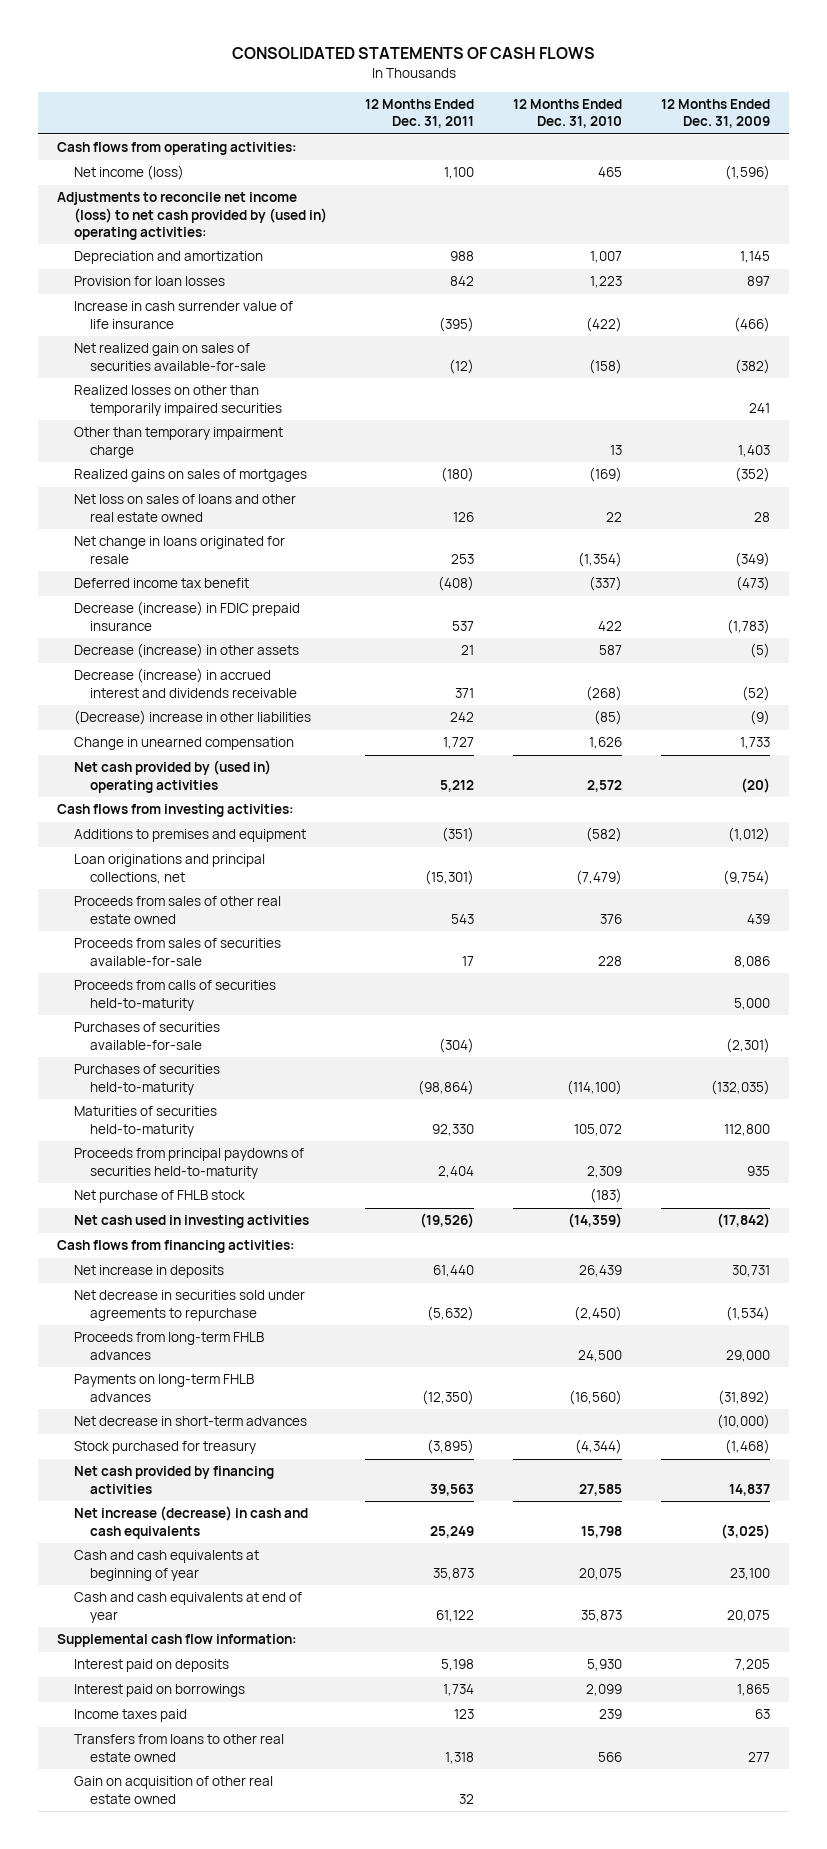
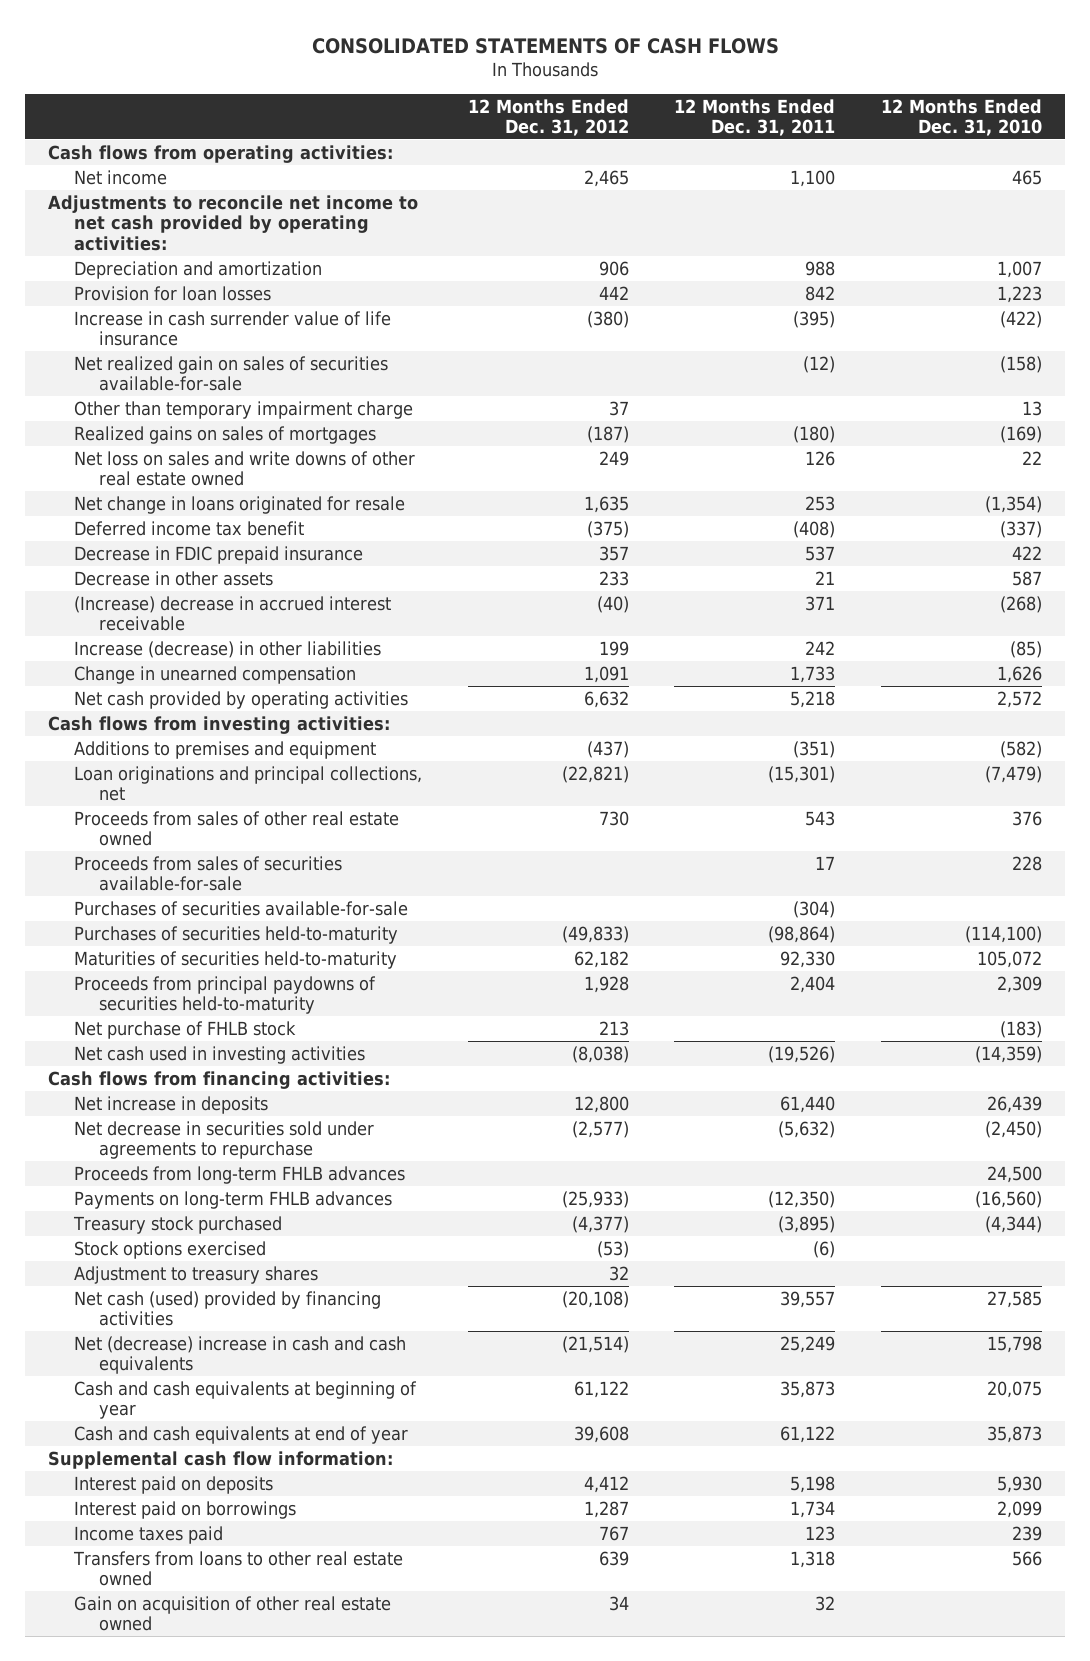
[660,98,770,129] 12 Months Ended Dec. 31, 2009 -> none
none -> [467,98,629,136] 12 Months Ended Dec. 31, 2012
[73,165,184,181] Net income (loss) -> [73,169,167,185] Net income
[57,192,327,241] Adjustments to reconcile net income (loss) to net cash provided by (used in) operating activities: -> [48,194,419,251] Adjustments to reconcile net income to net cash provided by operating activities:
[73,385,282,416] Realized losses on other than temporarily impaired securities -> none
[73,494,296,522] Net loss on sales of loans and other real estate owned -> [73,450,415,487] Net loss on sales and write downs of other real estate owned
[73,601,300,631] Decrease (increase) in FDIC prepaid insurance -> [73,545,363,564] Decrease in FDIC prepaid insurance
[73,643,299,659] Decrease (increase) in other assets -> [73,570,273,586] Decrease in other assets
[73,668,297,698] Decrease (increase) in accrued interest and dividends receivable -> [73,595,391,632] (Increase) decrease in accrued interest receivable
[73,710,311,726] (Decrease) increase in other liabilities -> [73,640,381,658] Increase (decrease) in other liabilities
[443,737,475,750] 1,727 -> [790,665,836,683] 1,733
[73,760,271,793] Net cash provided by (used in) operating activities -> [73,690,408,709] Net cash provided by operating activities
[440,779,475,792] 5,212 -> [790,690,836,708] 5,218
[73,980,276,1011] Proceeds from calls of securities held-to-maturity -> none
[73,1416,307,1427] Net decrease in short-term advances -> none
[73,1441,256,1455] Stock purchased for treasury -> [72,1215,282,1234] Treasury stock purchased
none -> [73,1240,266,1259] Stock options exercised
none -> [73,1265,318,1284] Adjustment to treasury shares
[73,1466,274,1494] Net cash provided by financing activities -> [73,1290,381,1327] Net cash (used) provided by financing activities
[430,1483,475,1496] 39,563 -> [780,1290,836,1308] 39,557
[73,1506,308,1539] Net increase (decrease) in cash and cash equivalents -> [73,1335,406,1375] Net (decrease) increase in cash and cash equivalents

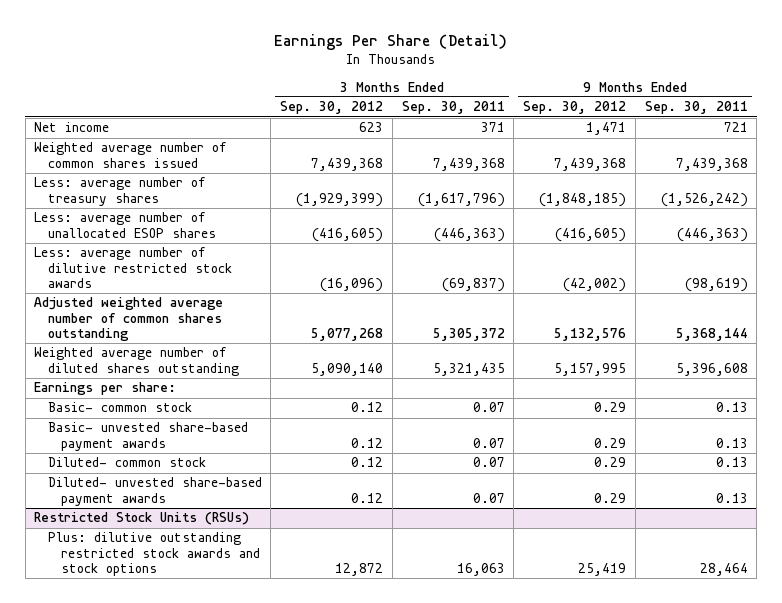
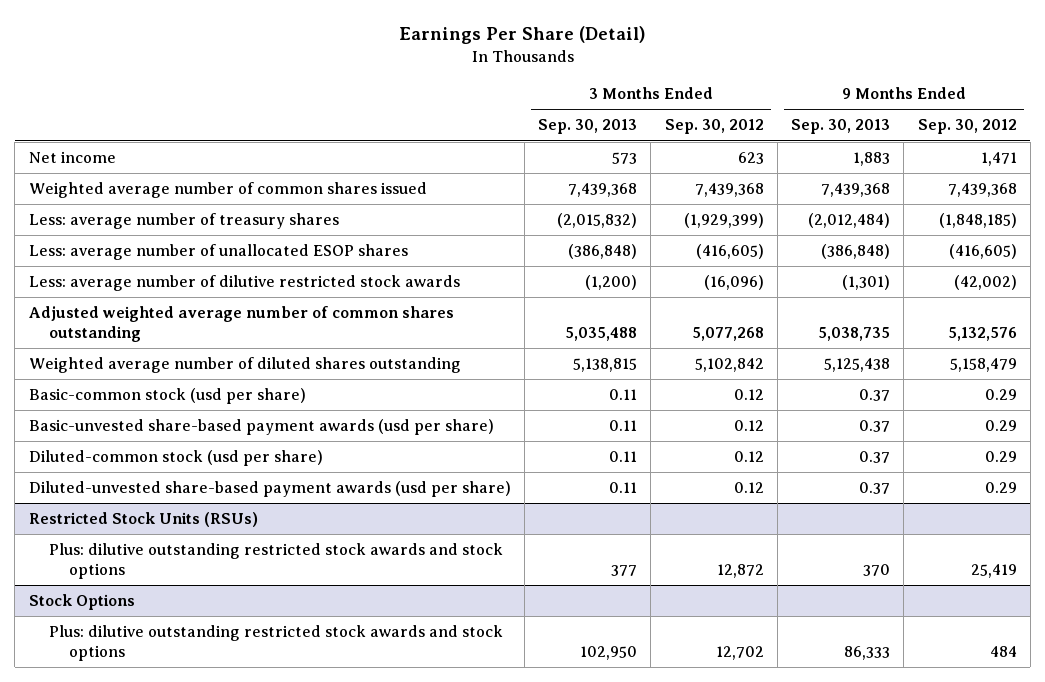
[401,101,505,115] Sep. 30, 2011 -> none
[644,101,748,115] Sep. 30, 2011 -> none
none -> [538,119,638,135] Sep. 30, 2013
none -> [791,119,891,135] Sep. 30, 2013
[34,382,177,396] Earnings per share: -> none
[311,362,384,376] 5,090,140 -> [694,358,764,373] 5,102,842
[554,362,627,376] 5,157,995 -> [949,358,1017,373] 5,158,479
[47,402,192,413] Basic- common stock -> [28,388,306,405] Basic-common stock (usd per share)
[47,422,248,451] Basic- unvested share-based payment awards -> [28,419,494,436] Basic-unvested share-based payment awards (usd per share)
[47,457,206,468] Diluted- common stock -> [28,450,323,467] Diluted-common stock (usd per share)
[47,477,262,506] Diluted- unvested share-based payment awards -> [28,481,511,498] Diluted-unvested share-based payment awards (usd per share)
none -> [28,594,135,611] Stock Options
none -> [48,625,503,661] Plus: dilutive outstanding restricted stock awards and stock options

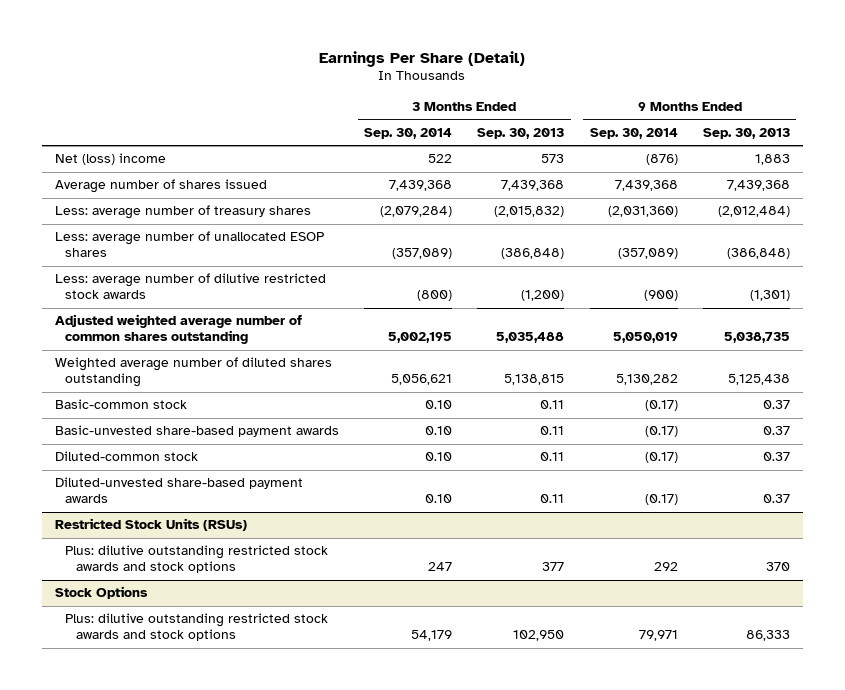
[664,119,764,135] Sep. 30, 2012 -> none
[917,119,1017,135] Sep. 30, 2012 -> none
none -> [363,128,452,140] Sep. 30, 2014
none -> [589,128,678,140] Sep. 30, 2014
[28,151,116,164] Net income -> [54,153,166,166] Net (loss) income
[28,182,427,199] Weighted average number of common shares issued -> [54,179,267,194] Average number of shares issued
[28,388,306,405] Basic-common stock (usd per share) -> [54,399,187,410] Basic-common stock
[28,419,494,436] Basic-unvested share-based payment awards (usd per share) -> [54,425,339,438] Basic-unvested share-based payment awards
[28,450,323,467] Diluted-common stock (usd per share) -> [54,451,198,462] Diluted-common stock
[28,481,511,498] Diluted-unvested share-based payment awards (usd per share) -> [54,477,303,504] Diluted-unvested share-based payment awards

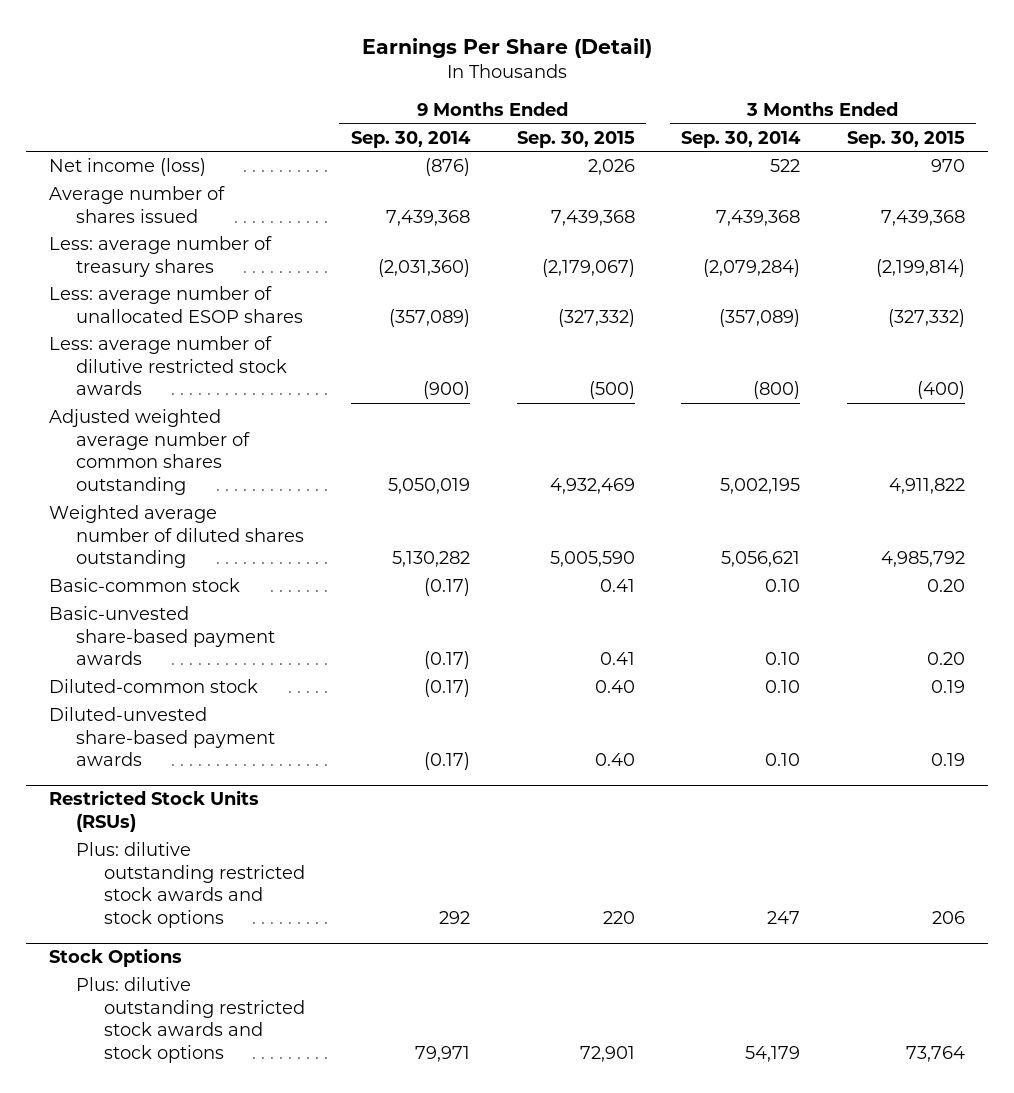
[477,128,565,140] Sep. 30, 2013 -> none
[702,128,790,140] Sep. 30, 2013 -> none
none -> [516,130,635,148] Sep. 30, 2015
none -> [846,130,965,148] Sep. 30, 2015
[54,153,166,166] Net (loss) income -> [49,158,207,177] Net income (loss)

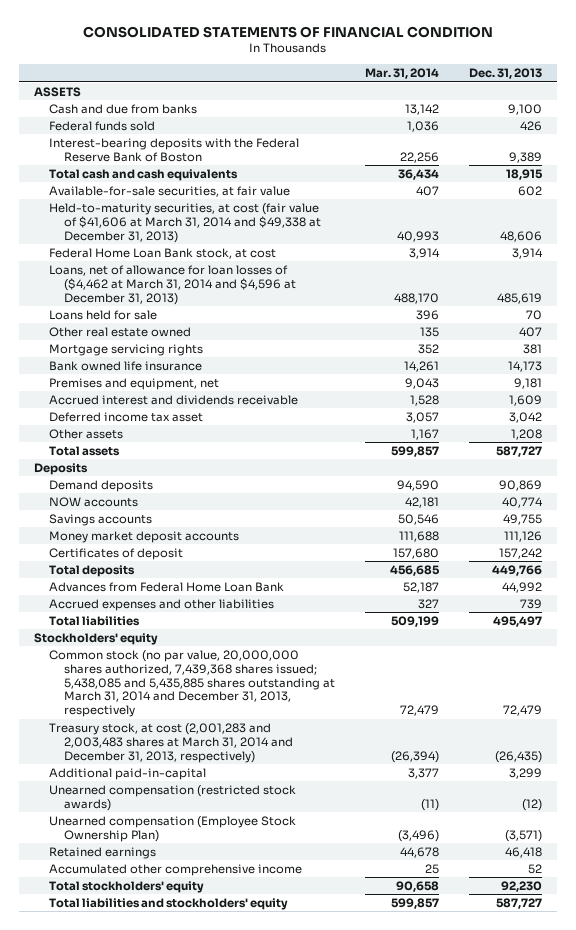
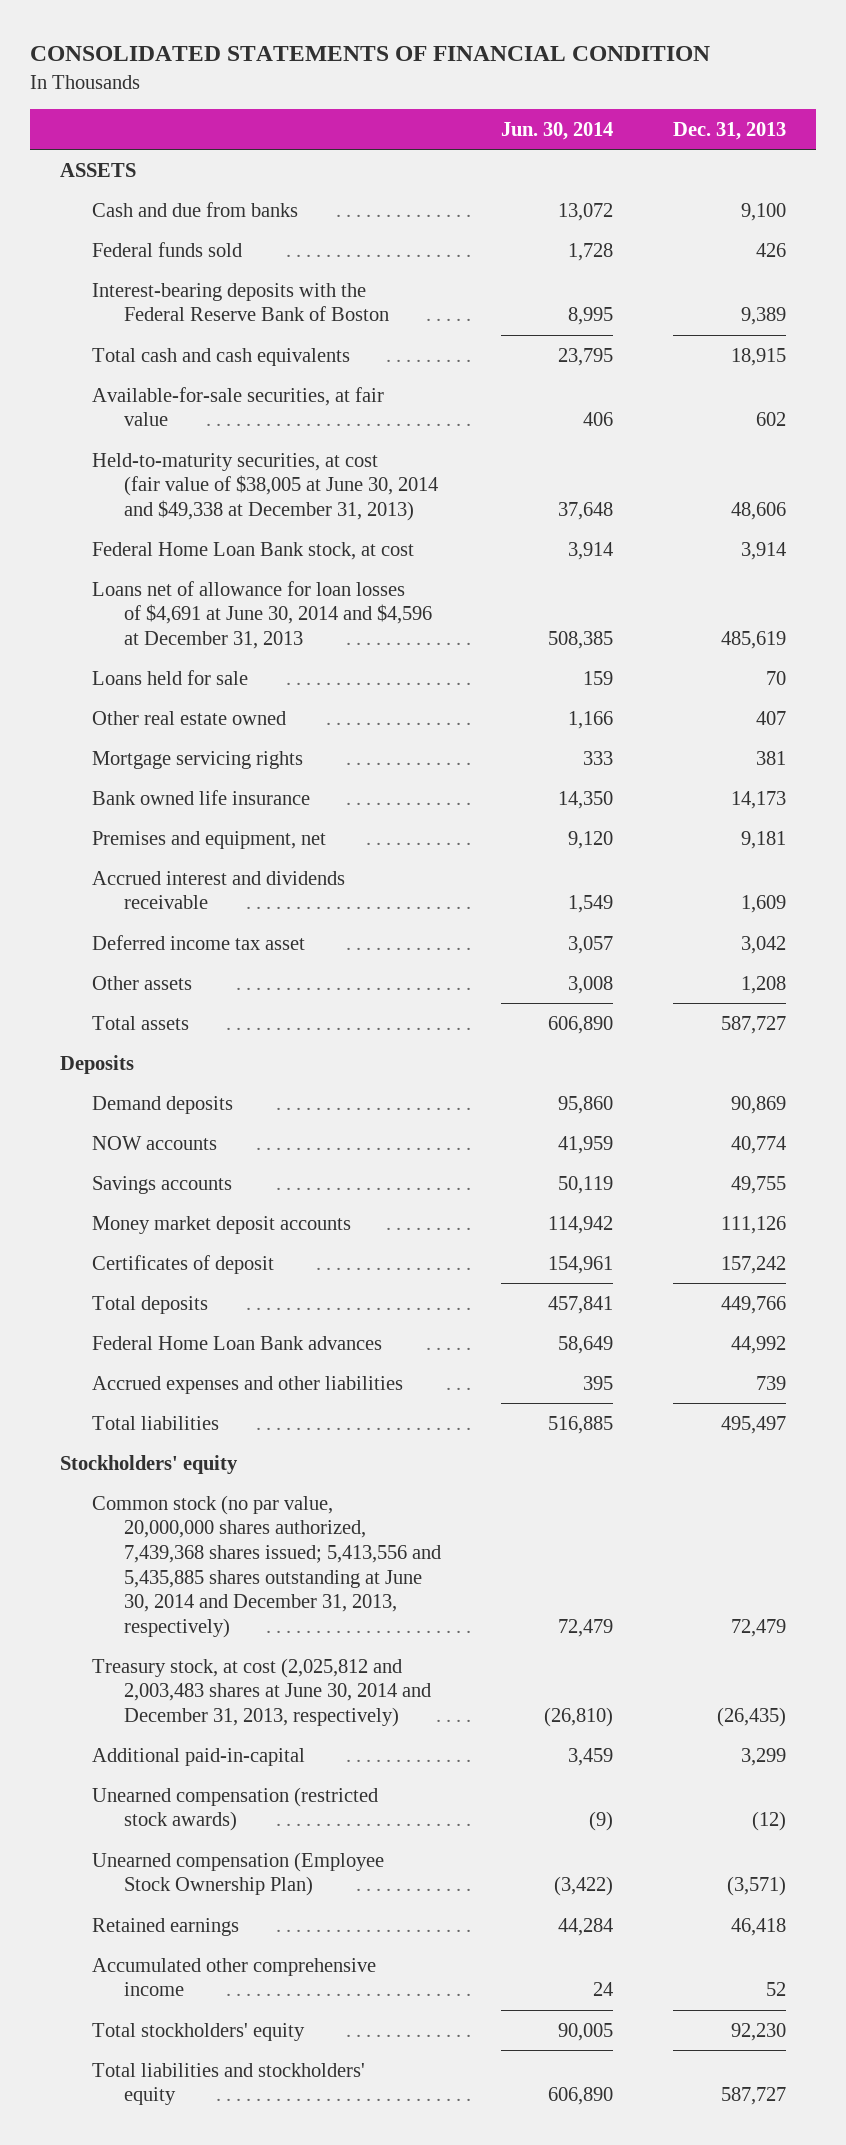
[365,68,440,80] Mar. 31, 2014 -> none
none -> [501,121,614,140] Jun. 30, 2014
[48,202,322,243] Held-to-maturity securities, at cost (fair value of $41,606 at March 31, 2014 and $49,338 at December 31, 2013) -> [92,452,439,521] Held-to-maturity securities, at cost (fair value of $38,005 at June 30, 2014 and $49,338 at December 31, 2013)
[48,264,297,305] Loans, net of allowance for loan losses of ($4,462 at March 31, 2014 and $4,596 at December 31, 2013) -> [92,580,433,649] Loans net of allowance for loan losses of $4,691 at June 30, 2014 and $4,596 at December 31, 2013
[48,581,284,592] Advances from Federal Home Loan Bank -> [92,1335,383,1350] Federal Home Loan Bank advances
[48,649,336,718] Common stock (no par value, 20,000,000 shares authorized, 7,439,368 shares issued; 5,438,085 and 5,435,885 shares outstanding at March 31, 2014 and December 31, 2013, respectively -> [92,1494,442,1639] Common stock (no par value, 20,000,000 shares authorized, 7,439,368 shares issued; 5,413,556 and 5,435,885 shares outstanding at June 30, 2014 and December 31, 2013, respectively)
[48,722,294,763] Treasury stock, at cost (2,001,283 and 2,003,483 shares at March 31, 2014 and December 31, 2013, respectively) -> [92,1657,432,1727] Treasury stock, at cost (2,025,812 and 2,003,483 shares at June 30, 2014 and December 31, 2013, respectively)

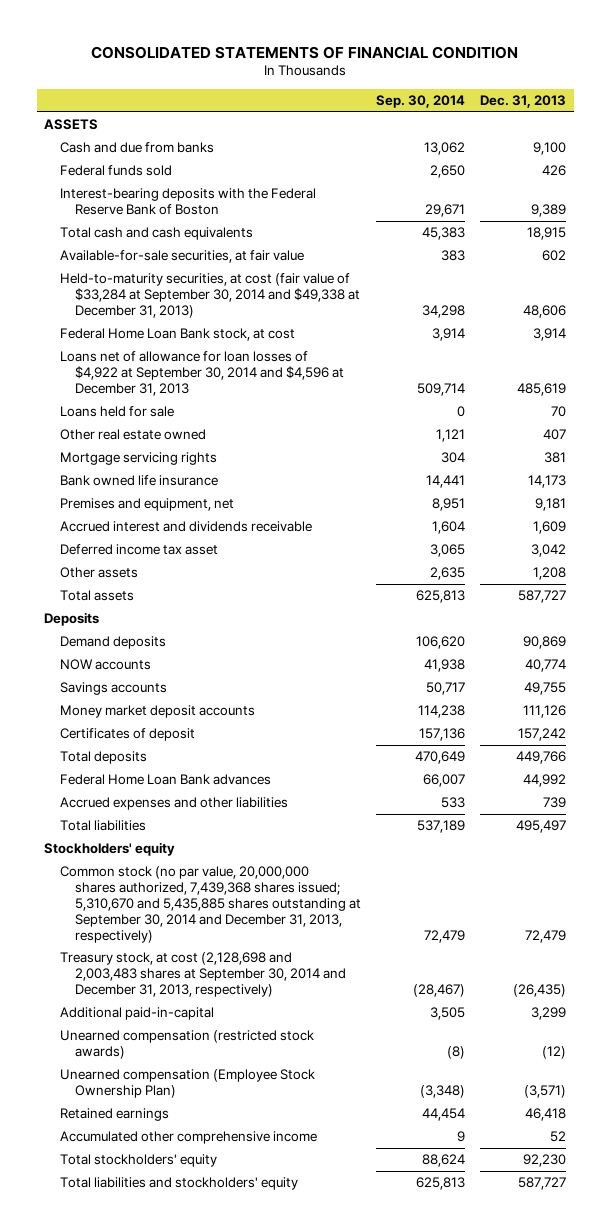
[501,121,614,140] Jun. 30, 2014 -> none
none -> [375,94,465,108] Sep. 30, 2014
[92,452,439,521] Held-to-maturity securities, at cost (fair value of $38,005 at June 30, 2014 and $49,338 at December 31, 2013) -> [59,273,360,318] Held-to-maturity securities, at cost (fair value of $33,284 at September 30, 2014 and $49,338 at December 31, 2013)
[92,580,433,649] Loans net of allowance for loan losses of $4,691 at June 30, 2014 and $4,596 at December 31, 2013 -> [59,351,344,396] Loans net of allowance for loan losses of $4,922 at September 30, 2014 and $4,596 at December 31, 2013
[92,1494,442,1639] Common stock (no par value, 20,000,000 shares authorized, 7,439,368 shares issued; 5,413,556 and 5,435,885 shares outstanding at June 30, 2014 and December 31, 2013, respectively) -> [59,866,361,943] Common stock (no par value, 20,000,000 shares authorized, 7,439,368 shares issued; 5,310,670 and 5,435,885 shares outstanding at September 30, 2014 and December 31, 2013, respectively)
[92,1657,432,1727] Treasury stock, at cost (2,025,812 and 2,003,483 shares at June 30, 2014 and December 31, 2013, respectively) -> [59,952,346,997] Treasury stock, at cost (2,128,698 and 2,003,483 shares at September 30, 2014 and December 31, 2013, respectively)

